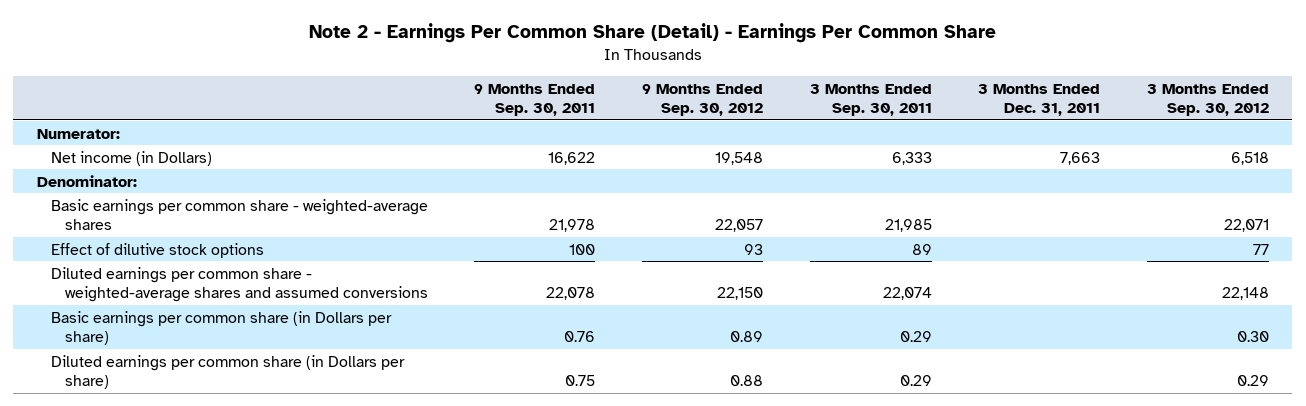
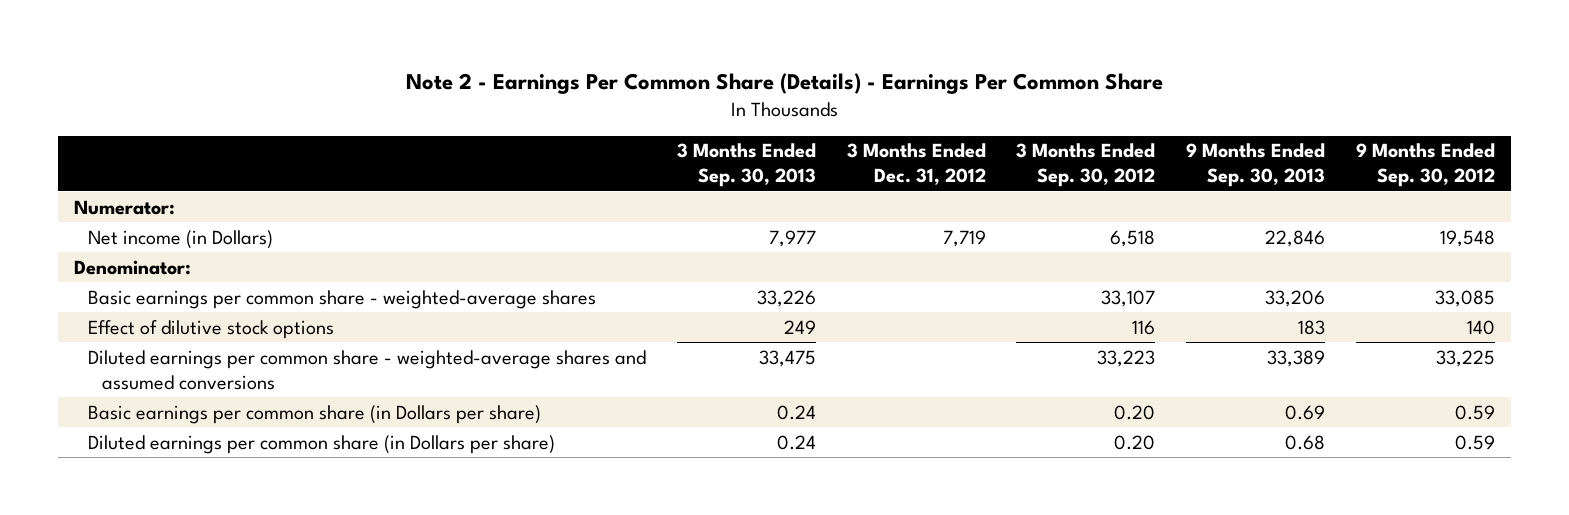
[308,23,996,44] Note 2 - Earnings Per Common Share (Detail) - Earnings Per Common Share -> [405,73,1163,95] Note 2 - Earnings Per Common Share (Details) - Earnings Per Common Share
[474,83,596,117] 9 Months Ended Sep. 30, 2011 -> none
[809,83,932,117] 3 Months Ended Sep. 30, 2011 -> none
[978,83,1101,117] 3 Months Ended Dec. 31, 2011 -> none
none -> [676,143,816,188] 3 Months Ended Sep. 30, 2013
none -> [846,143,986,186] 3 Months Ended Dec. 31, 2012
none -> [1186,143,1326,188] 9 Months Ended Sep. 30, 2013
[714,219,763,233] 22,057 -> [1435,289,1496,307] 33,085
[1223,219,1269,233] 22,071 -> [1101,289,1156,307] 33,107
[743,243,763,255] 93 -> [1467,319,1496,335] 140
[1252,243,1269,255] 77 -> [1132,319,1156,335] 116
[716,287,763,301] 22,150 -> [1436,349,1496,367] 33,225
[1221,287,1269,301] 22,148 -> [1097,349,1156,367] 33,223
[729,331,763,343] 0.89 -> [1455,404,1496,420] 0.59
[1236,331,1269,343] 0.30 -> [1114,404,1156,420] 0.20
[729,375,763,387] 0.88 -> [1455,434,1496,450] 0.59
[1236,375,1269,387] 0.29 -> [1114,434,1156,450] 0.20

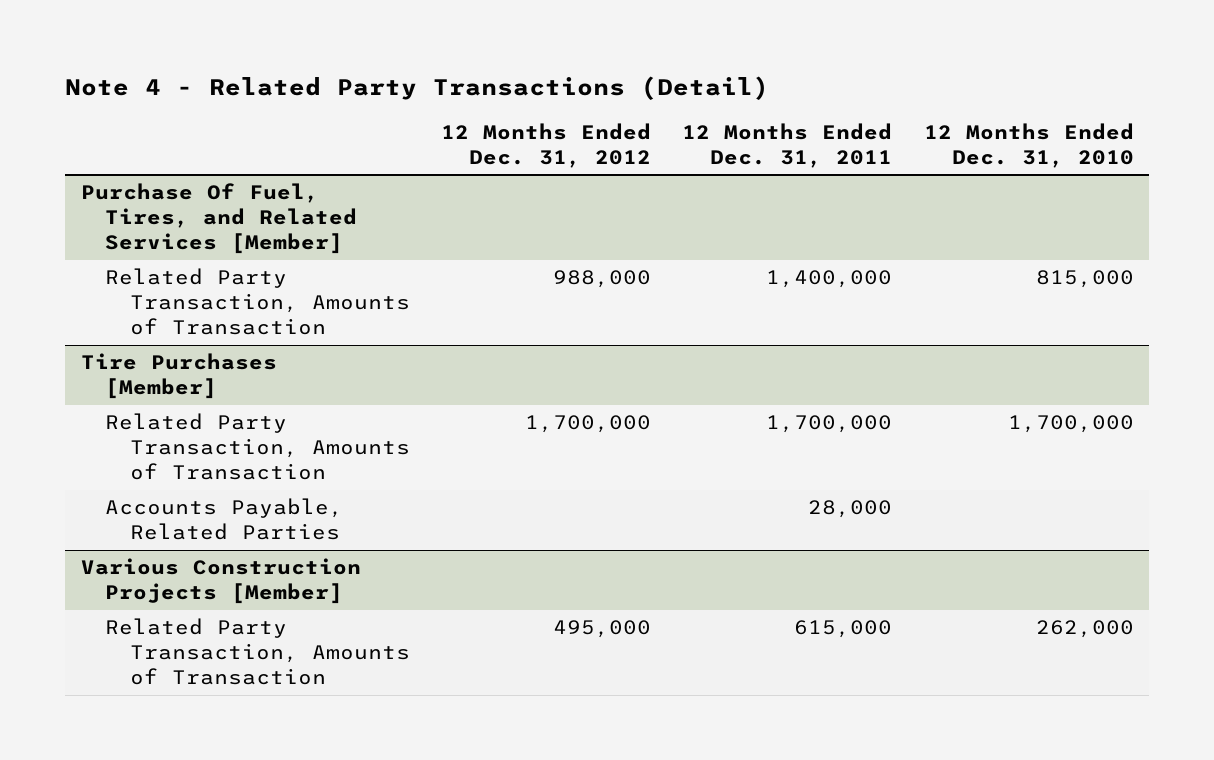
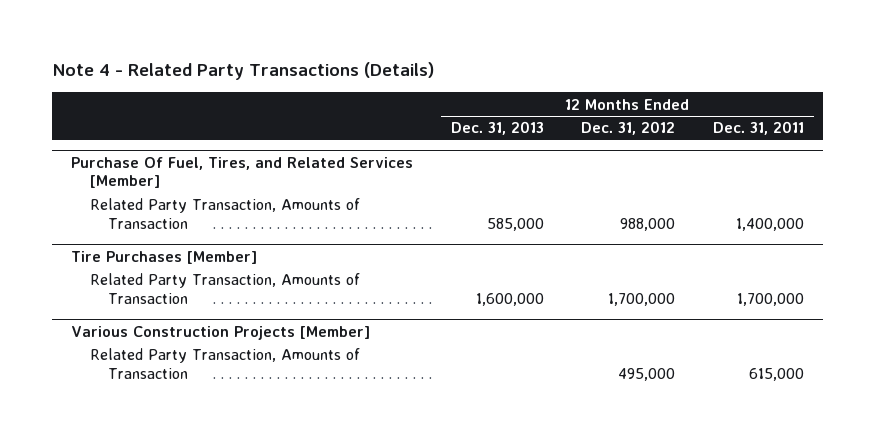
[65,76,770,101] Note 4 - Related Party Transactions (Detail) -> [51,62,434,81] Note 4 - Related Party Transactions (Details)
[923,122,1134,168] 12 Months Ended Dec. 31, 2010 -> none
none -> [450,121,544,136] Dec. 31, 2013
[105,498,344,541] Accounts Payable, Related Parties -> none

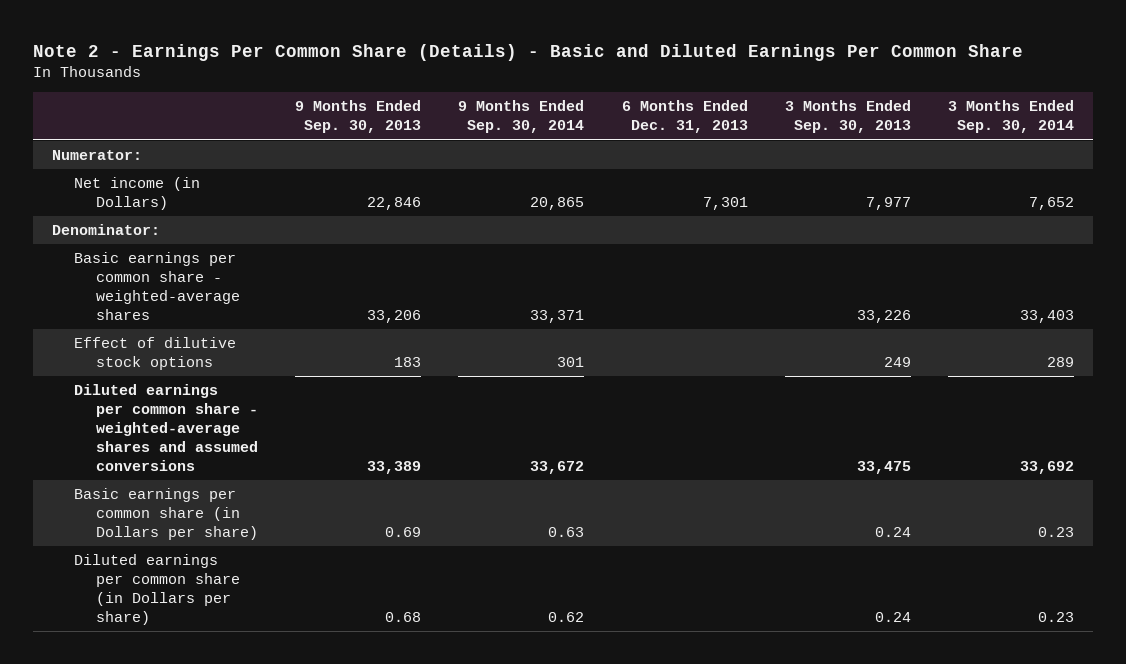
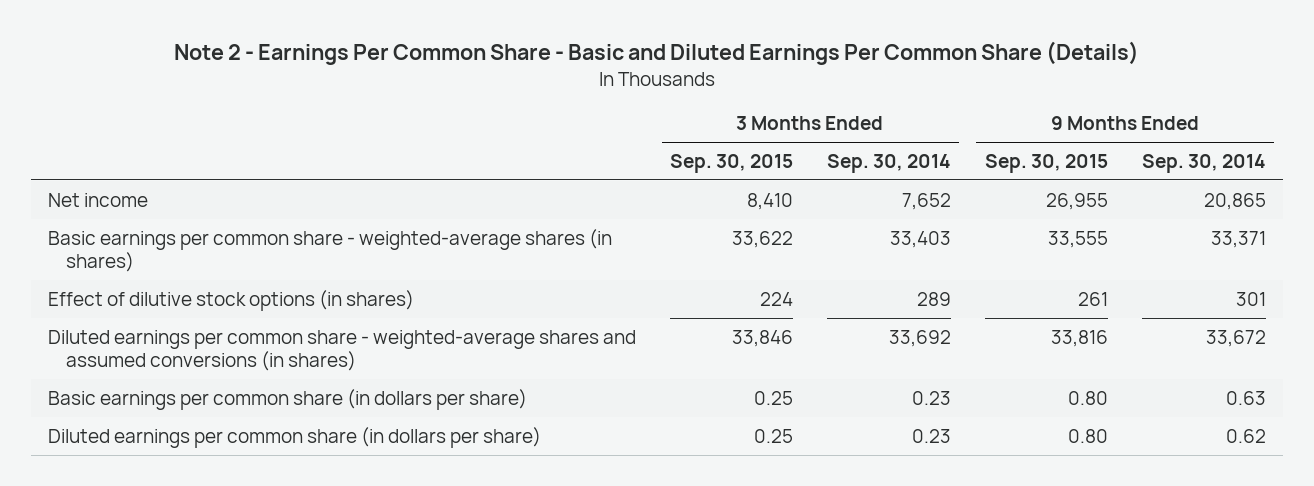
[33,43,1024,61] Note 2 - Earnings Per Common Share (Details) - Basic and Diluted Earnings Per Common Share -> [173,41,1139,66] Note 2 - Earnings Per Common Share - Basic and Diluted Earnings Per Common Share (Details)
[294,100,421,134] 9 Months Ended Sep. 30, 2013 -> none
[621,100,748,134] 6 Months Ended Dec. 31, 2013 -> none
[784,100,911,134] 3 Months Ended Sep. 30, 2013 -> none
none -> [669,153,793,173] Sep. 30, 2015
none -> [984,153,1108,173] Sep. 30, 2015
[51,150,142,161] Numerator: -> none
[51,224,160,236] Denominator: -> none
[73,177,200,211] Net income (in Dollars) -> [48,192,149,207] Net income
[73,252,240,321] Basic earnings per common share - weighted-average shares -> [48,228,613,273] Basic earnings per common share - weighted-average shares (in shares)
[73,337,236,371] Effect of dilutive stock options -> [48,289,415,311] Effect of dilutive stock options (in shares)
[73,384,258,472] Diluted earnings per common share - weighted-average shares and assumed conversions -> [48,329,637,372] Diluted earnings per common share - weighted-average shares and assumed conversions (in shares)
[73,488,258,541] Basic earnings per common share (in Dollars per share) -> [48,388,528,410] Basic earnings per common share (in dollars per share)
[73,554,240,626] Diluted earnings per common share (in Dollars per share) -> [48,426,542,448] Diluted earnings per common share (in dollars per share)

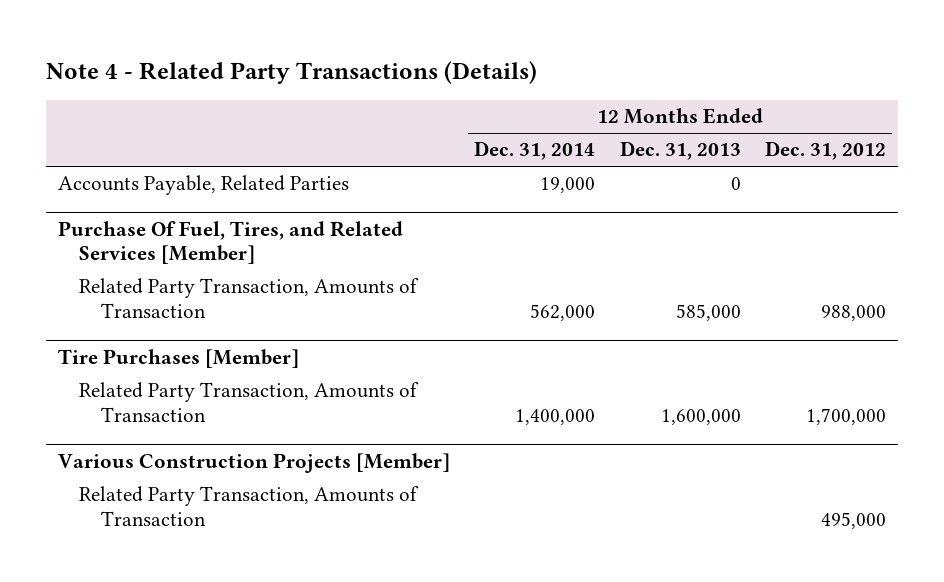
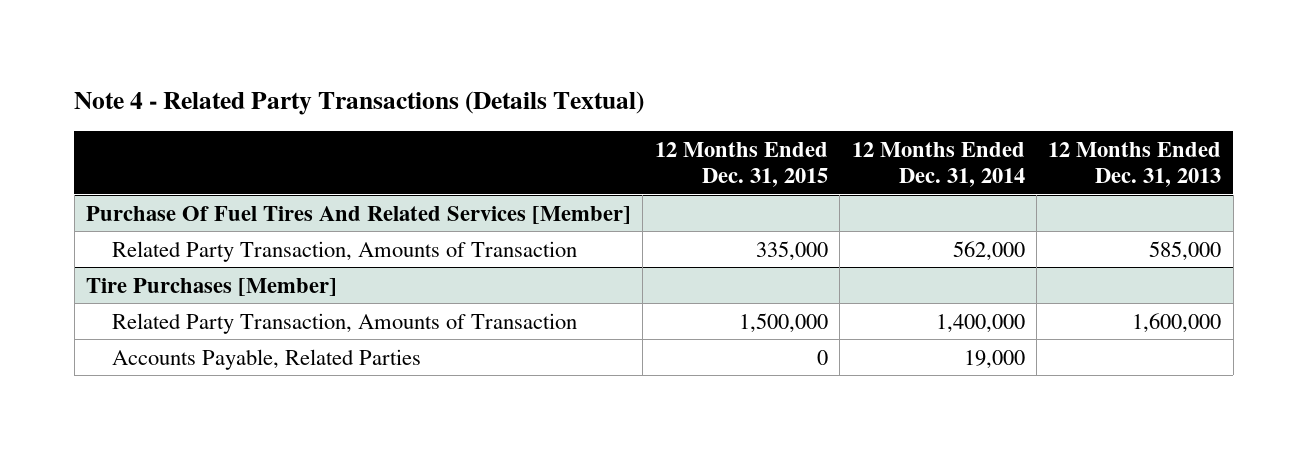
[45,60,537,84] Note 4 - Related Party Transactions (Details) -> [74,90,645,115] Note 4 - Related Party Transactions (Details Textual)
[765,141,887,161] Dec. 31, 2012 -> none
none -> [654,141,828,188] 12 Months Ended Dec. 31, 2015
[57,175,349,196] Accounts Payable, Related Parties -> none
[57,220,403,265] Purchase Of Fuel, Tires, and Related Services [Member] -> [85,205,631,224] Purchase Of Fuel Tires And Related Services [Member]
[57,452,450,473] Various Construction Projects [Member] -> none
[79,486,420,527] Related Party Transaction, Amounts of Transaction -> none
none -> [112,348,422,370] Accounts Payable, Related Parties

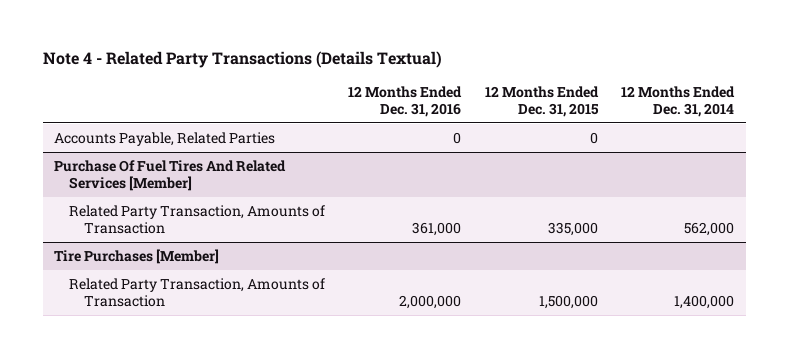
[1048,141,1222,188] 12 Months Ended Dec. 31, 2013 -> none
none -> [348,86,463,118] 12 Months Ended Dec. 31, 2016
none -> [54,131,276,146] Accounts Payable, Related Parties
[112,348,422,370] Accounts Payable, Related Parties -> none

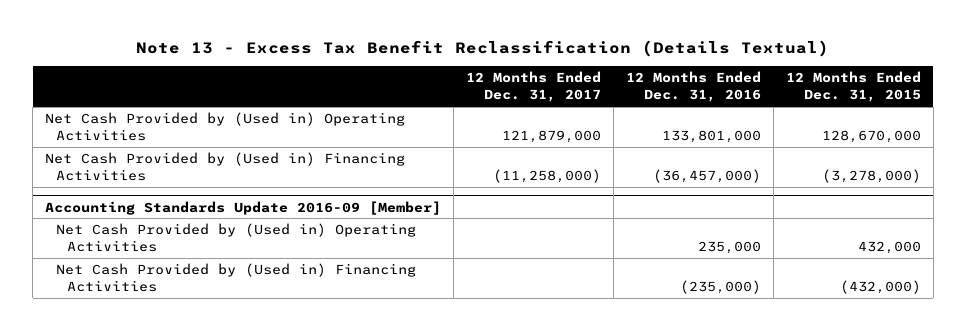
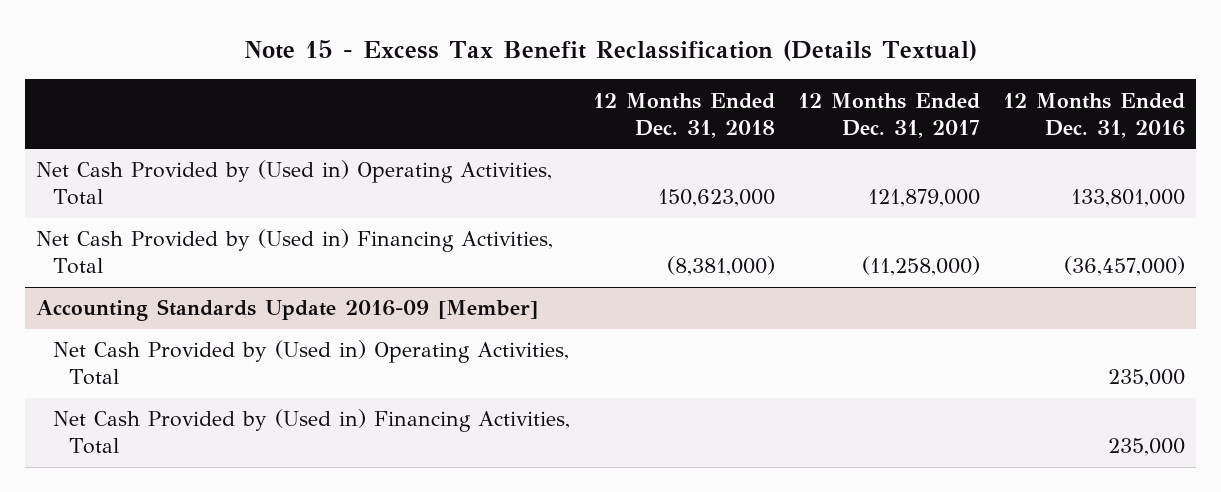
[135,40,829,58] Note 13 - Excess Tax Benefit Reclassification (Details Textual) -> [244,39,978,61] Note 15 - Excess Tax Benefit Reclassification (Details Textual)
[785,71,921,103] 12 Months Ended Dec. 31, 2015 -> none
none -> [592,92,775,138] 12 Months Ended Dec. 31, 2018
[45,112,406,141] Net Cash Provided by (Used in) Operating Activities -> [36,160,553,206] Net Cash Provided by (Used in) Operating Activities, Total
[45,152,406,181] Net Cash Provided by (Used in) Financing Activities -> [36,229,554,275] Net Cash Provided by (Used in) Financing Activities, Total
[55,223,416,252] Net Cash Provided by (Used in) Operating Activities -> [52,340,569,386] Net Cash Provided by (Used in) Operating Activities, Total
[55,263,416,292] Net Cash Provided by (Used in) Financing Activities -> [52,409,570,455] Net Cash Provided by (Used in) Financing Activities, Total
[679,279,761,294] (235,000) -> [1107,438,1185,457] 235,000

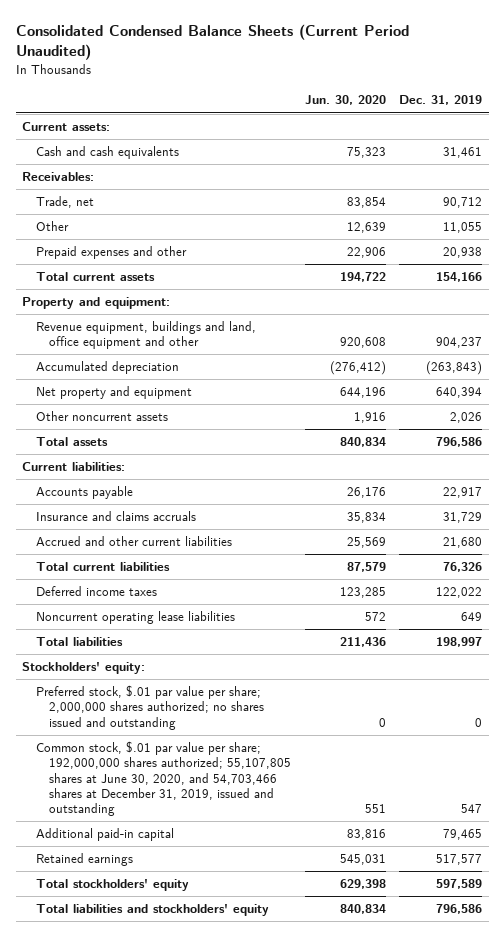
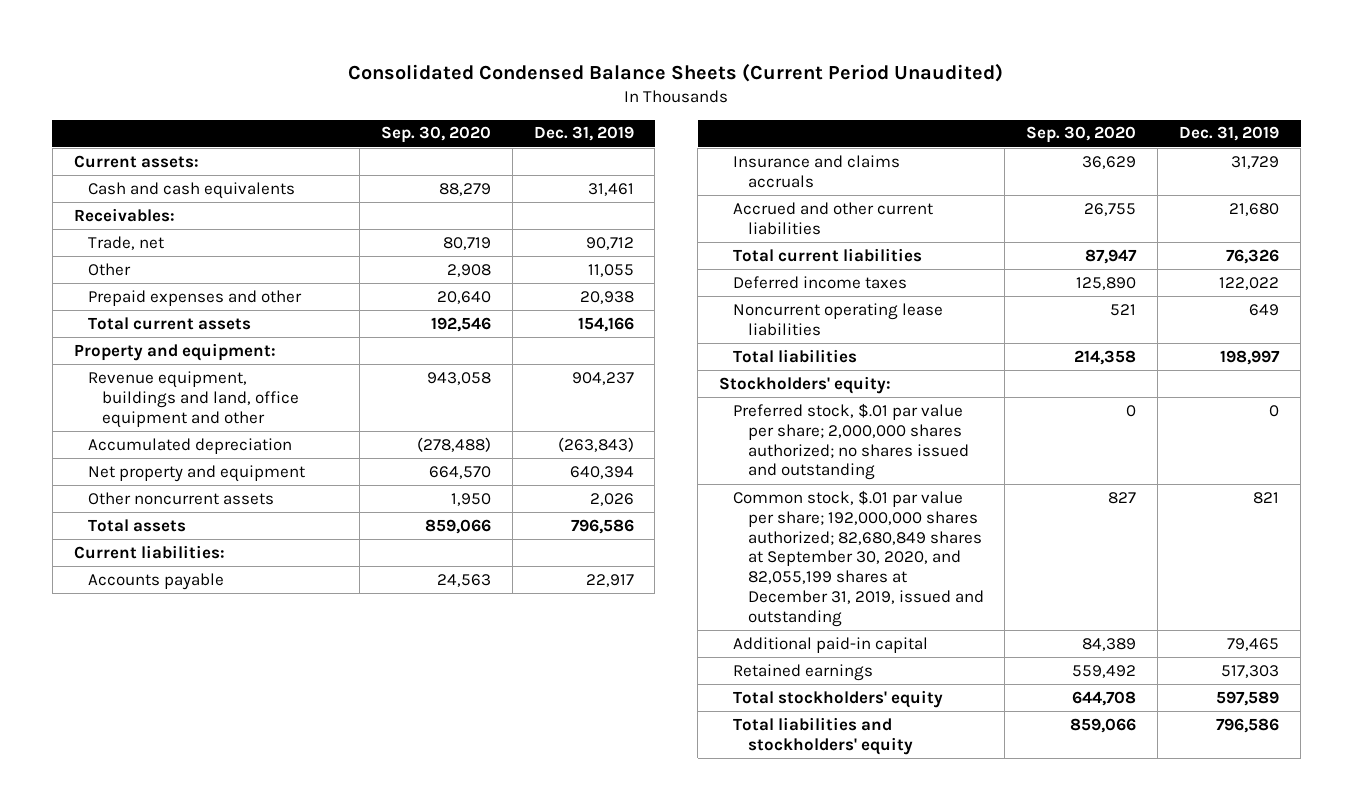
[304,95,386,106] Jun. 30, 2020 -> none
none -> [380,126,491,144] Sep. 30, 2020
[35,741,292,816] Common stock, $.01 par value per share; 192,000,000 shares authorized; 55,107,805 shares at June 30, 2020, and 54,703,466 shares at December 31, 2019, issued and outstanding -> [733,489,984,628] Common stock, $.01 par value per share; 192,000,000 shares authorized; 82,680,849 shares at September 30, 2020, and 82,055,199 shares at December 31, 2019, issued and outstanding
[461,803,483,813] 547 -> [1253,491,1280,504] 821
[436,854,483,866] 517,577 -> [1221,664,1280,678] 517,303

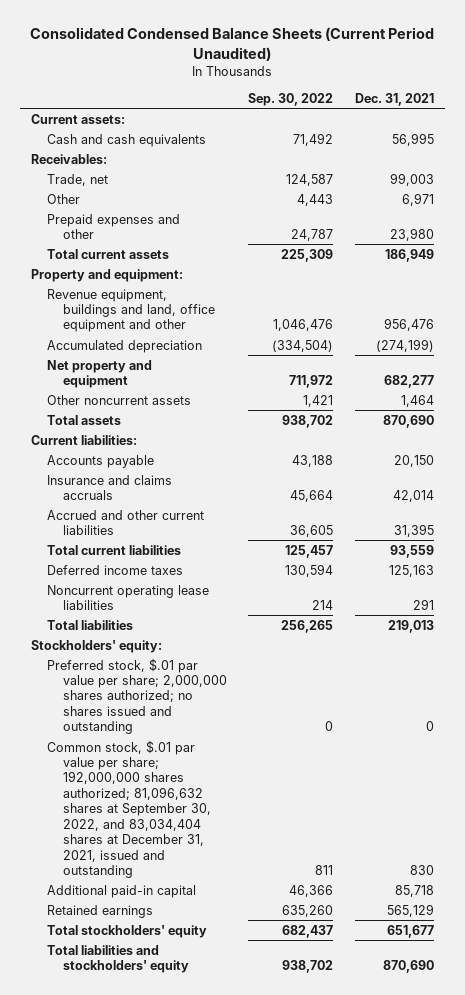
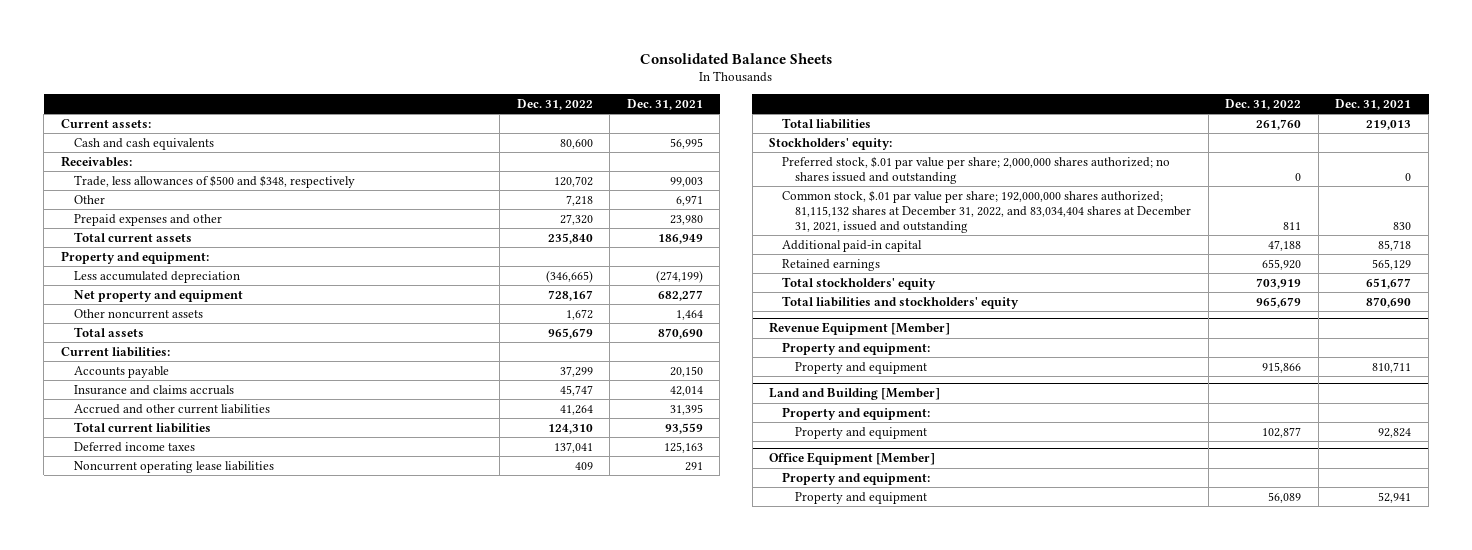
[30,27,435,61] Consolidated Condensed Balance Sheets (Current Period Unaudited) -> [640,52,833,64] Consolidated Balance Sheets
[248,93,334,107] Sep. 30, 2022 -> none
none -> [516,98,593,110] Dec. 31, 2022
[46,173,108,186] Trade, net -> [73,174,355,188] Trade, less allowances of $500 and $348, respectively
[46,288,215,333] Revenue equipment, buildings and land, office equipment and other -> none
[46,339,202,353] Accumulated depreciation -> [73,270,240,283] Less accumulated depreciation
[46,739,211,878] Common stock, $.01 par value per share; 192,000,000 shares authorized; 81,096,632 shares at September 30, 2022, and 83,034,404 shares at December 31, 2021, issued and outstanding -> [782,189,1191,233] Common stock, $.01 par value per share; 192,000,000 shares authorized; 81,115,132 shares at December 31, 2022, and 83,034,404 shares at December 31, 2021, issued and outstanding
none -> [769,322,951,336] Revenue Equipment [Member]
none -> [782,341,931,355] Property and equipment:
none -> [794,361,927,374] Property and equipment
none -> [769,388,941,401] Land and Building [Member]
none -> [782,406,931,420] Property and equipment:
none -> [794,426,927,439] Property and equipment
none -> [769,452,936,466] Office Equipment [Member]
none -> [782,471,931,485] Property and equipment:
none -> [794,491,927,504] Property and equipment

